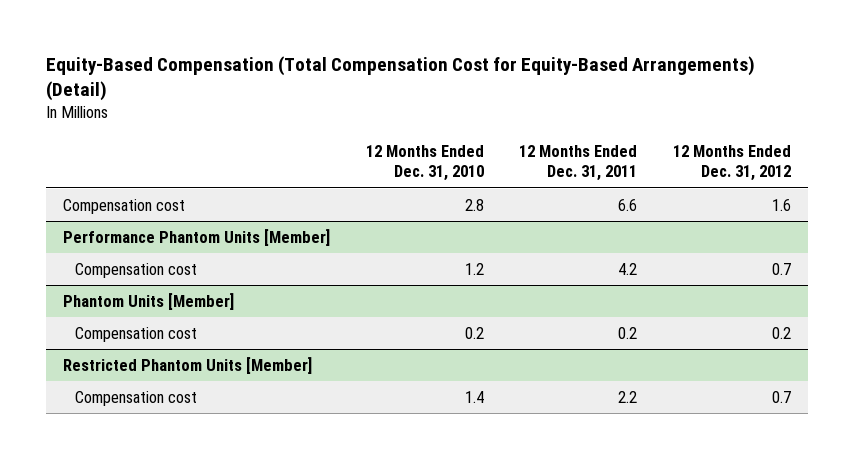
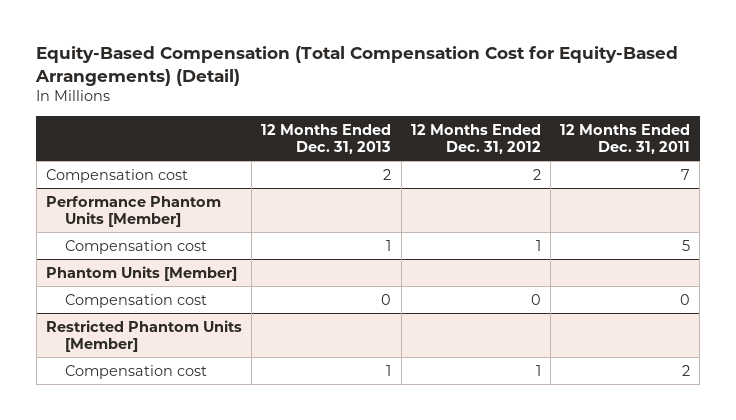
[365,144,484,182] 12 Months Ended Dec. 31, 2010 -> none
none -> [261,123,392,154] 12 Months Ended Dec. 31, 2013
[618,198,638,211] 6.6 -> [681,168,691,180] 7
[771,198,791,211] 1.6 -> [532,168,541,180] 2
[618,262,638,275] 4.2 -> [682,239,691,251] 5
[771,262,791,275] 0.7 -> [535,239,541,251] 1
[618,326,638,339] 0.2 -> [680,293,691,305] 0
[771,326,791,339] 0.2 -> [530,293,541,305] 0
[618,390,638,403] 2.2 -> [682,364,691,376] 2
[771,390,791,403] 0.7 -> [535,364,541,376] 1

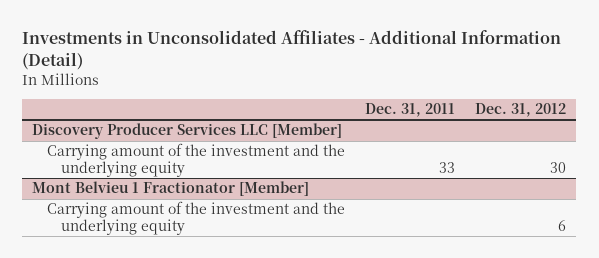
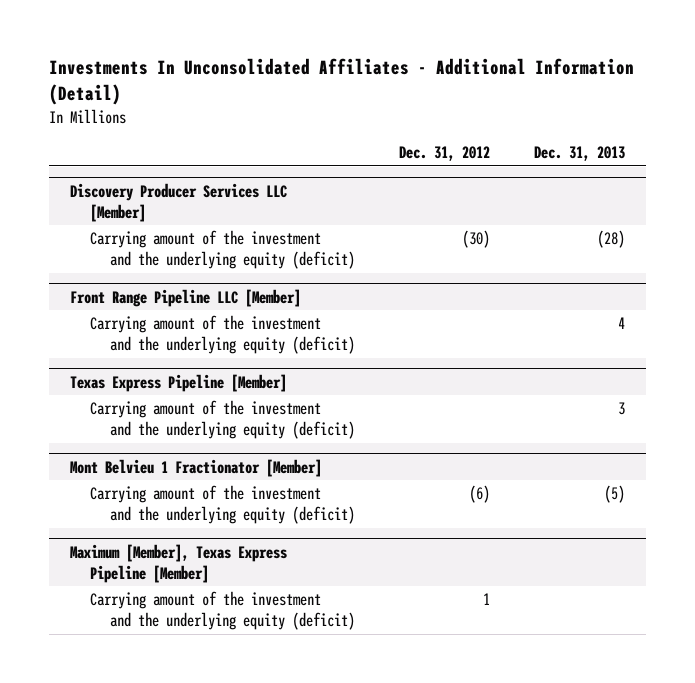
[22,30,562,70] Investments in Unconsolidated Affiliates - Additional Information (Detail) -> [48,58,634,106] Investments In Unconsolidated Affiliates - Additional Information (Detail)
[365,103,456,118] Dec. 31, 2011 -> none
none -> [533,146,625,162] Dec. 31, 2013
[46,143,345,177] Carrying amount of the investment and the underlying equity -> [90,230,356,270] Carrying amount of the investment and the underlying equity (deficit)
[550,161,567,173] 30 -> [462,230,491,249] (30)
none -> [70,288,302,307] Front Range Pipeline LLC [Member]
none -> [90,315,356,355] Carrying amount of the investment and the underlying equity (deficit)
none -> [70,373,288,392] Texas Express Pipeline [Member]
none -> [90,400,356,440] Carrying amount of the investment and the underlying equity (deficit)
[46,201,345,235] Carrying amount of the investment and the underlying equity -> [90,485,356,525] Carrying amount of the investment and the underlying equity (deficit)
[558,219,567,231] 6 -> [469,485,491,504] (6)
none -> [70,543,288,583] Maximum [Member], Texas Express Pipeline [Member]
none -> [90,591,356,631] Carrying amount of the investment and the underlying equity (deficit)

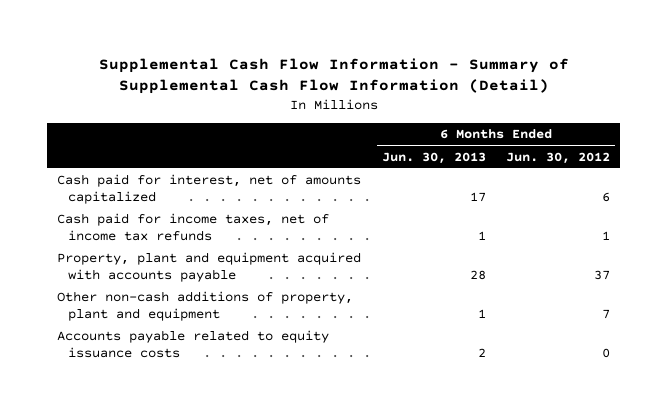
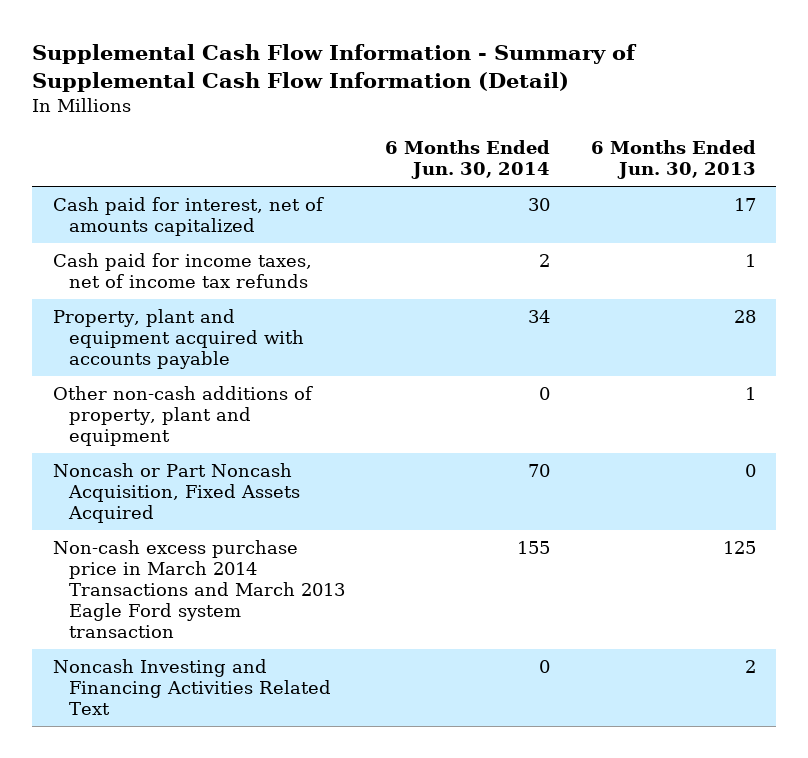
[506,151,611,164] Jun. 30, 2012 -> none
none -> [385,140,551,180] 6 Months Ended Jun. 30, 2014
none -> [52,463,301,523] Noncash or Part Noncash Acquisition, Fixed Assets Acquired
none -> [52,540,346,638] Non-cash excess purchase price in March 2014 Transactions and March 2013 Eagle Ford system transaction
[57,330,330,358] Accounts payable related to equity issuance costs -> [52,659,332,715] Noncash Investing and Financing Activities Related Text

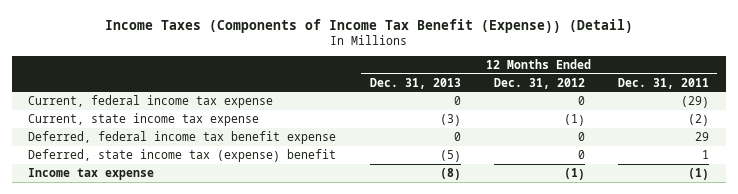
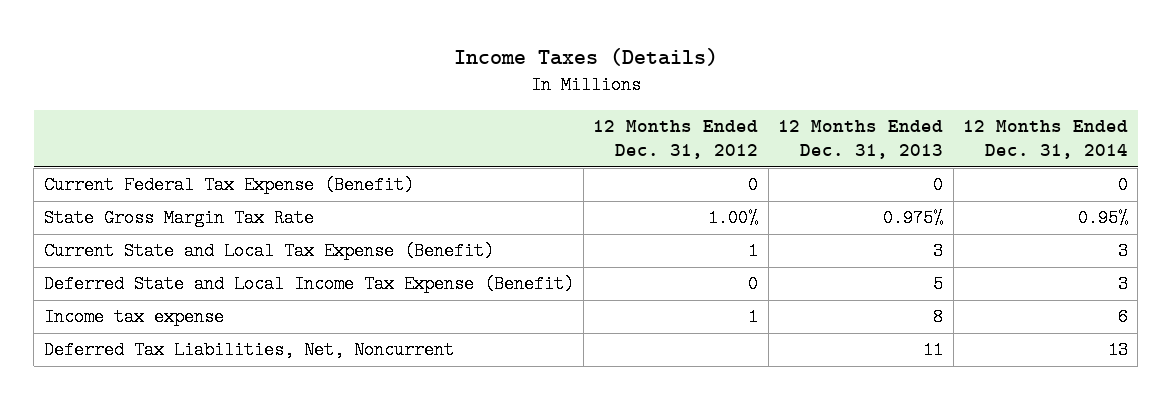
[104,18,633,33] Income Taxes (Components of Income Tax Benefit (Expense)) (Detail) -> [453,47,718,66] Income Taxes (Details)
[618,77,710,89] Dec. 31, 2011 -> none
none -> [962,120,1128,160] 12 Months Ended Dec. 31, 2014
[28,130,337,144] Deferred, federal income tax benefit expense -> none
[28,94,274,108] Current, federal income tax expense -> [43,176,414,195] Current Federal Tax Expense (Benefit)
none -> [43,209,314,228] State Gross Margin Tax Rate
[28,112,260,126] Current, state income tax expense -> [43,242,494,261] Current State and Local Tax Expense (Benefit)
[439,113,461,126] (3) -> [933,242,944,261] 3
[563,113,585,126] (1) -> [748,242,759,261] 1
[28,148,337,162] Deferred, state income tax (expense) benefit -> [43,275,574,294] Deferred State and Local Income Tax Expense (Benefit)
[439,149,461,162] (5) -> [933,275,944,294] 5
[439,167,461,180] (8) -> [933,308,944,327] 8
[563,167,585,180] (1) -> [748,308,759,327] 1
none -> [43,341,454,360] Deferred Tax Liabilities, Net, Noncurrent

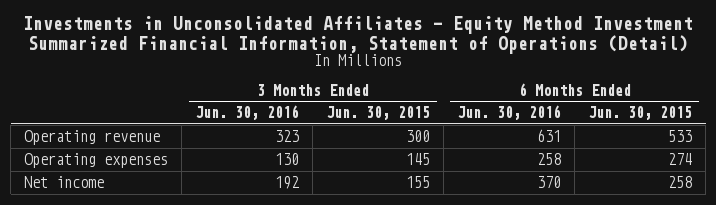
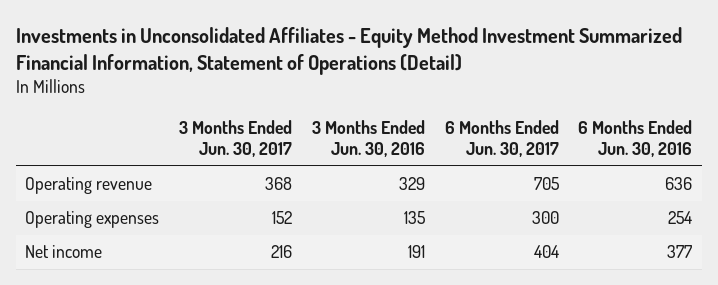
[326,106,431,121] Jun. 30, 2015 -> none
[588,106,693,121] Jun. 30, 2015 -> none
none -> [179,120,293,157] 3 Months Ended Jun. 30, 2017
none -> [444,120,559,157] 6 Months Ended Jun. 30, 2017
[275,130,300,143] 323 -> [398,177,425,191] 329
[537,129,562,143] 631 -> [665,177,693,191] 636
[275,153,300,166] 130 -> [403,211,425,225] 135
[537,153,562,166] 258 -> [668,211,693,225] 254
[275,176,300,190] 192 -> [407,245,425,259] 191
[537,176,562,189] 370 -> [667,245,693,259] 377

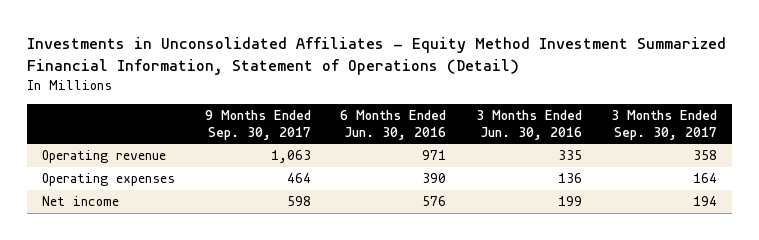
[179,120,293,157] 3 Months Ended Jun. 30, 2017 -> none
[444,120,559,157] 6 Months Ended Jun. 30, 2017 -> none
none -> [204,109,311,140] 9 Months Ended Sep. 30, 2017
none -> [611,109,718,140] 3 Months Ended Sep. 30, 2017
[398,177,425,191] 329 -> [557,150,582,161] 335
[665,177,693,191] 636 -> [422,150,447,161] 971
[403,211,425,225] 135 -> [557,173,582,184] 136
[668,211,693,225] 254 -> [422,173,447,184] 390
[407,245,425,259] 191 -> [557,196,582,207] 199
[667,245,693,259] 377 -> [422,196,447,207] 576

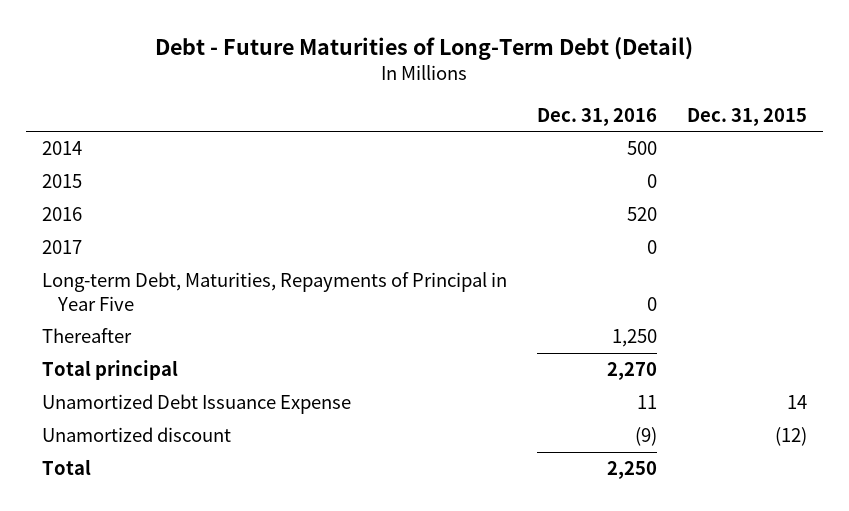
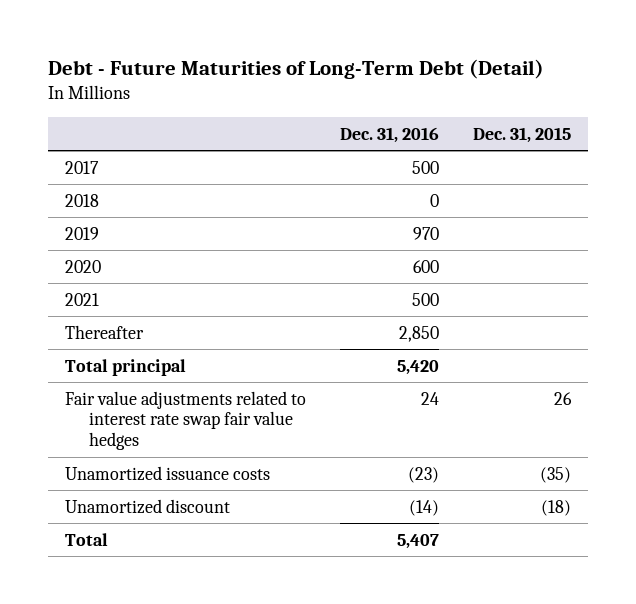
[41,207,82,222] 2016 -> none
[41,240,82,255] 2017 -> none
[41,272,507,311] Long-term Debt, Maturities, Repayments of Principal in Year Five -> none
[41,141,82,156] 2014 -> [64,160,99,174] 2017
[41,174,82,189] 2015 -> [64,193,99,207] 2018
none -> [64,226,99,240] 2019
none -> [64,259,101,273] 2020
none -> [64,292,99,306] 2021
[611,329,657,348] 1,250 -> [399,325,440,342] 2,850
[606,362,657,381] 2,270 -> [397,359,440,375] 5,420
none -> [64,390,306,451] Fair value adjustments related to interest rate swap fair value hedges
[41,394,351,415] Unamortized Debt Issuance Expense -> [64,465,270,481] Unamortized issuance costs
[636,395,657,410] 11 -> [408,466,440,483] (23)
[787,395,808,410] 14 -> [540,466,572,483] (35)
[634,427,657,447] (9) -> [409,499,440,516] (14)
[775,427,808,447] (12) -> [541,499,572,516] (18)
[606,461,657,480] 2,250 -> [397,533,440,549] 5,407

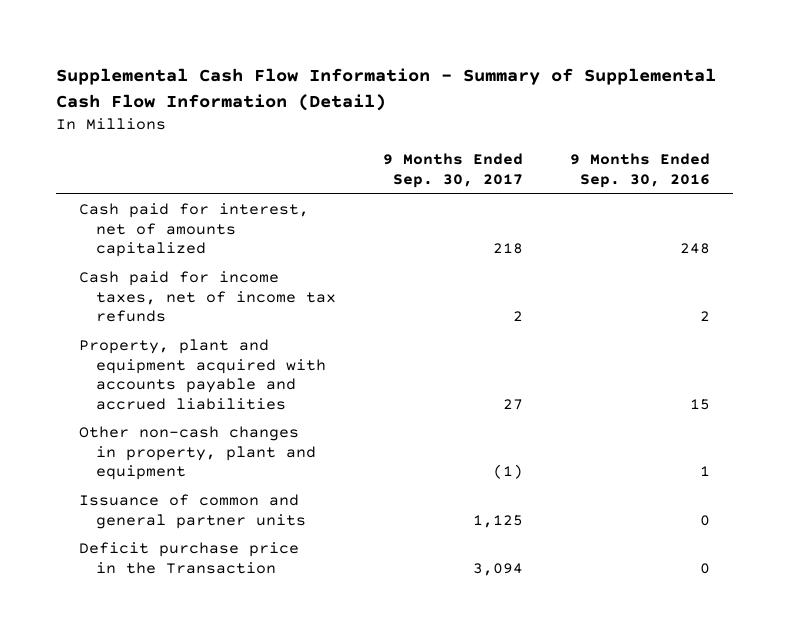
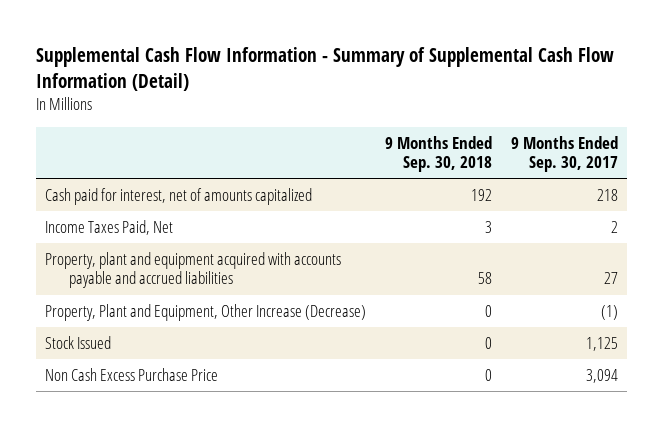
[569,153,710,188] 9 Months Ended Sep. 30, 2016 -> none
none -> [385,135,493,173] 9 Months Ended Sep. 30, 2018
[79,271,337,323] Cash paid for income taxes, net of income tax refunds -> [45,219,174,235] Income Taxes Paid, Net
[79,426,317,481] Other non-cash changes in property, plant and equipment -> [45,303,367,321] Property, Plant and Equipment, Other Increase (Decrease)
[79,494,307,529] Issuance of common and general partner units -> [45,335,112,349] Stock Issued
[79,542,300,574] Deficit purchase price in the Transaction -> [45,367,219,381] Non Cash Excess Purchase Price

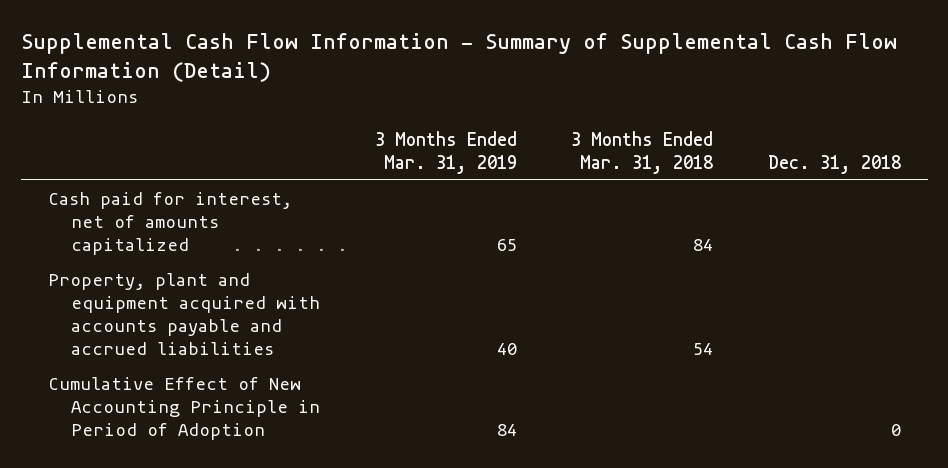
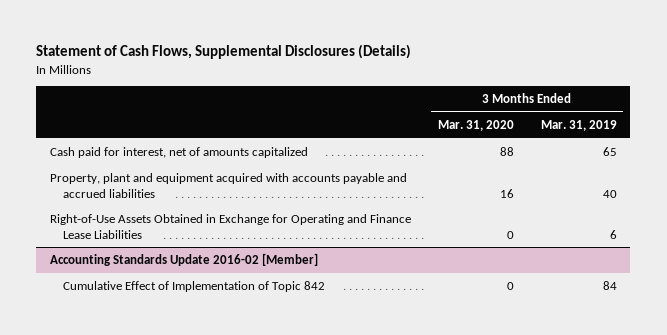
[20,33,897,83] Supplemental Cash Flow Information - Summary of Supplemental Cash Flow Information (Detail) -> [36,44,412,60] Statement of Cash Flows, Supplemental Disclosures (Details)
[571,130,714,174] 3 Months Ended Mar. 31, 2018 -> none
[767,154,901,174] Dec. 31, 2018 -> none
none -> [437,119,514,131] Mar. 31, 2020
none -> [49,213,411,239] Right-of-Use Assets Obtained in Exchange for Operating and Finance Lease Liabilities
none -> [49,252,318,266] Accounting Standards Update 2016-02 [Member]
[47,376,321,441] Cumulative Effect of New Accounting Principle in Period of Adoption -> [63,280,326,292] Cumulative Effect of Implementation of Topic 842

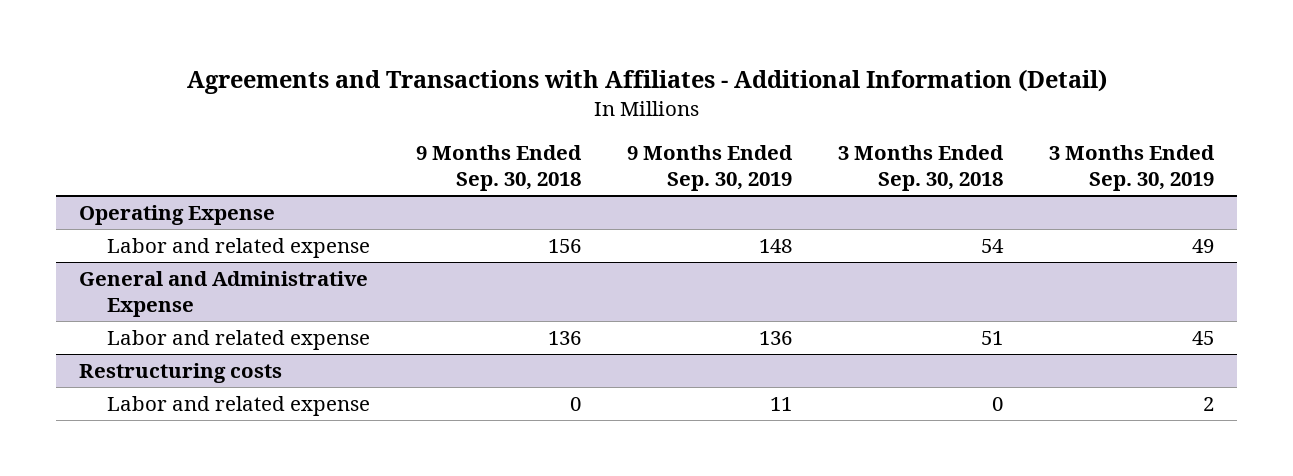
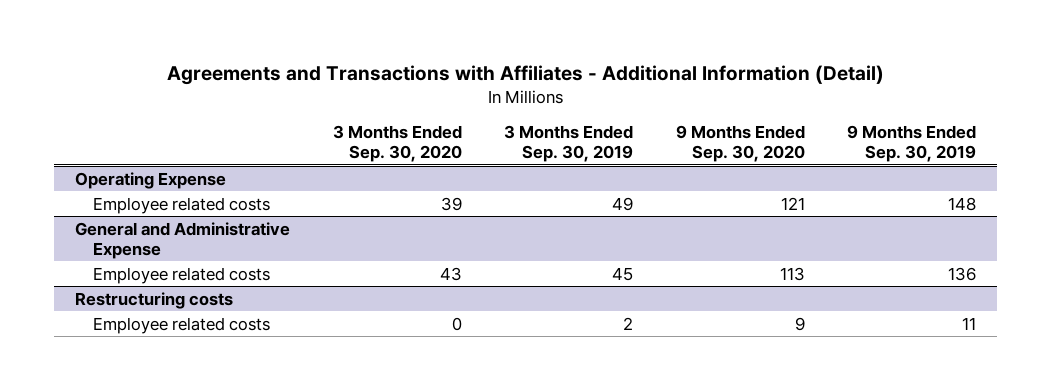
[416,145,583,192] 9 Months Ended Sep. 30, 2018 -> none
[838,145,1005,192] 3 Months Ended Sep. 30, 2018 -> none
none -> [332,125,462,163] 3 Months Ended Sep. 30, 2020
none -> [675,125,805,163] 9 Months Ended Sep. 30, 2020
[107,237,371,258] Labor and related expense -> [92,196,270,214] Employee related costs
[107,329,371,350] Labor and related expense -> [92,266,270,284] Employee related costs
[107,395,371,416] Labor and related expense -> [92,316,270,334] Employee related costs

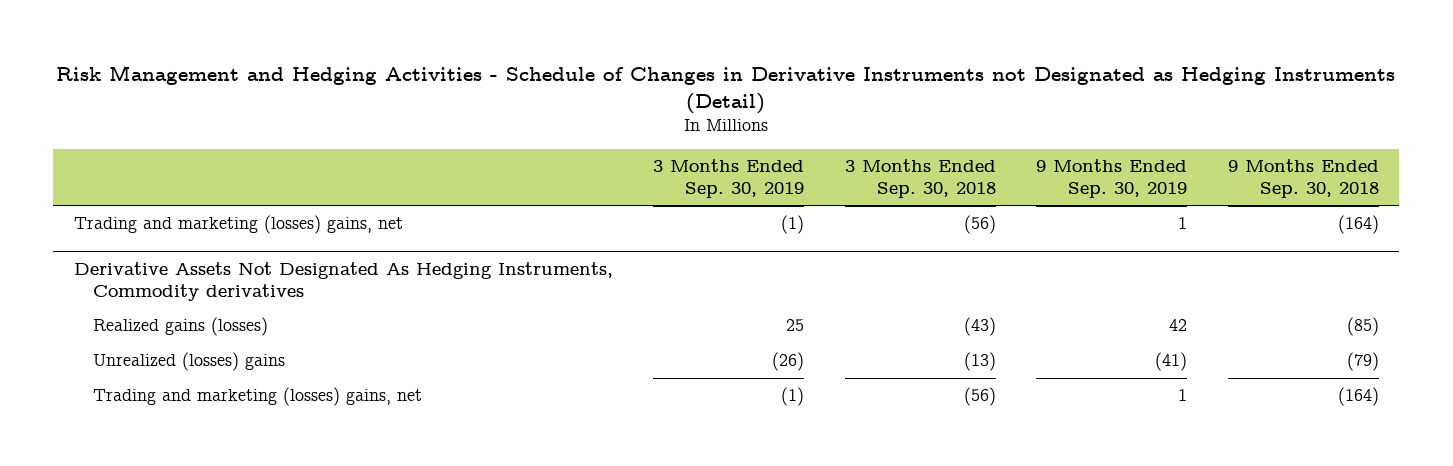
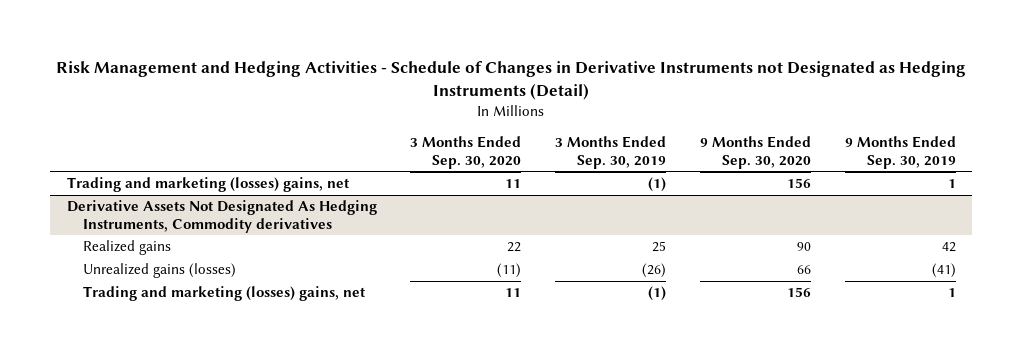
[844,159,996,198] 3 Months Ended Sep. 30, 2018 -> none
[1228,159,1380,198] 9 Months Ended Sep. 30, 2018 -> none
none -> [410,136,522,169] 3 Months Ended Sep. 30, 2020
none -> [699,136,811,169] 9 Months Ended Sep. 30, 2020
[93,317,269,337] Realized gains (losses) -> [82,240,171,256] Realized gains
[93,352,286,372] Unrealized (losses) gains -> [82,263,236,279] Unrealized gains (losses)

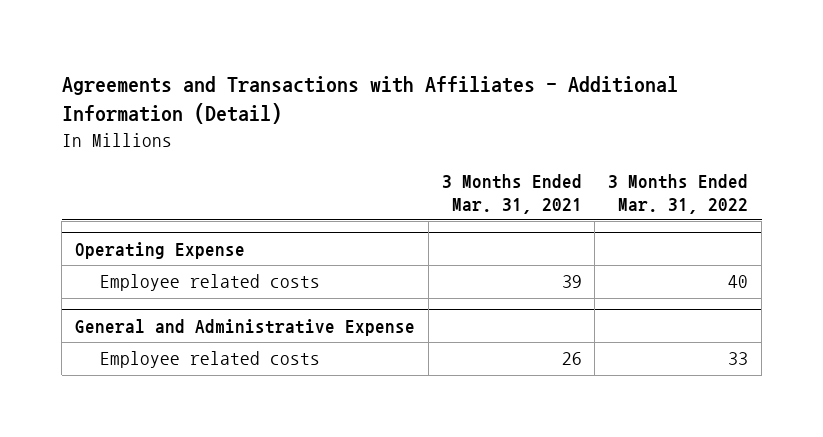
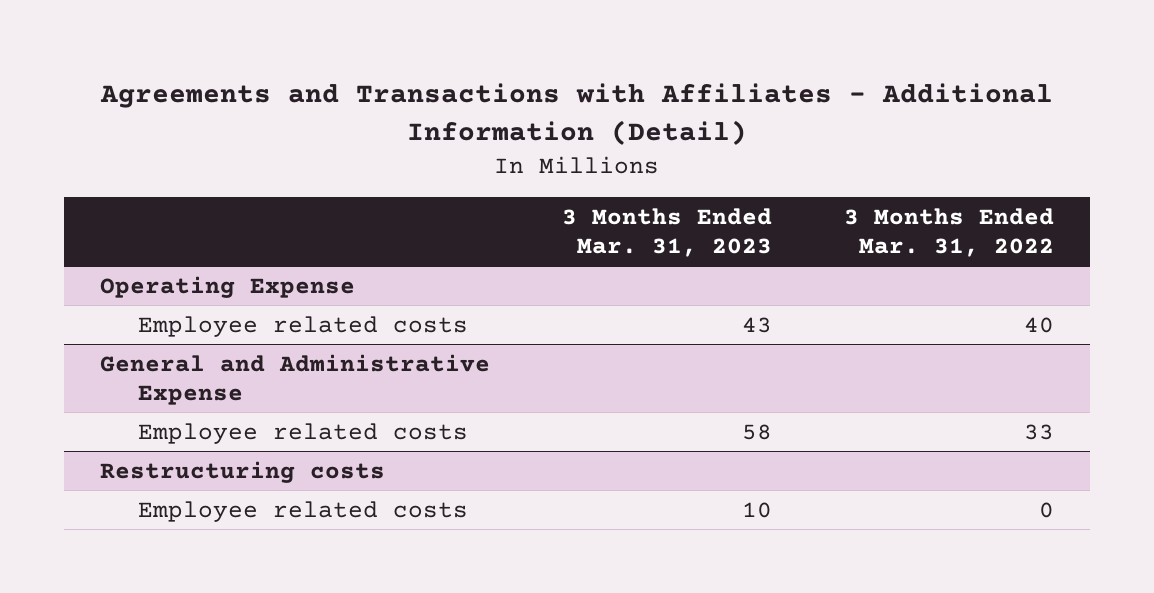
[441,174,582,214] 3 Months Ended Mar. 31, 2021 -> none
none -> [561,207,772,257] 3 Months Ended Mar. 31, 2023
none -> [99,460,385,483] Restructuring costs
none -> [138,500,469,522] Employee related costs

